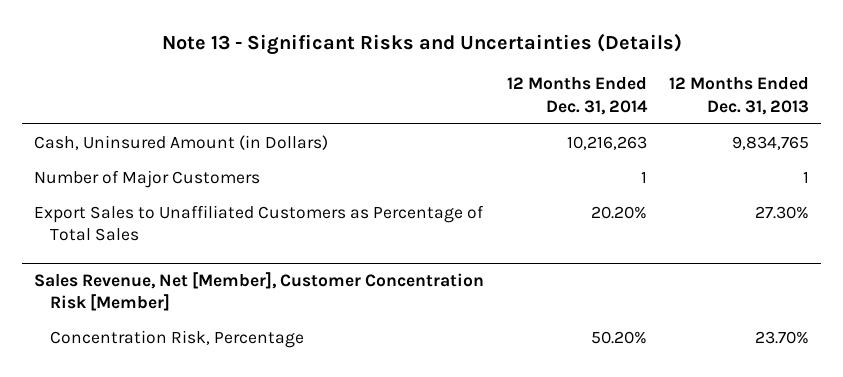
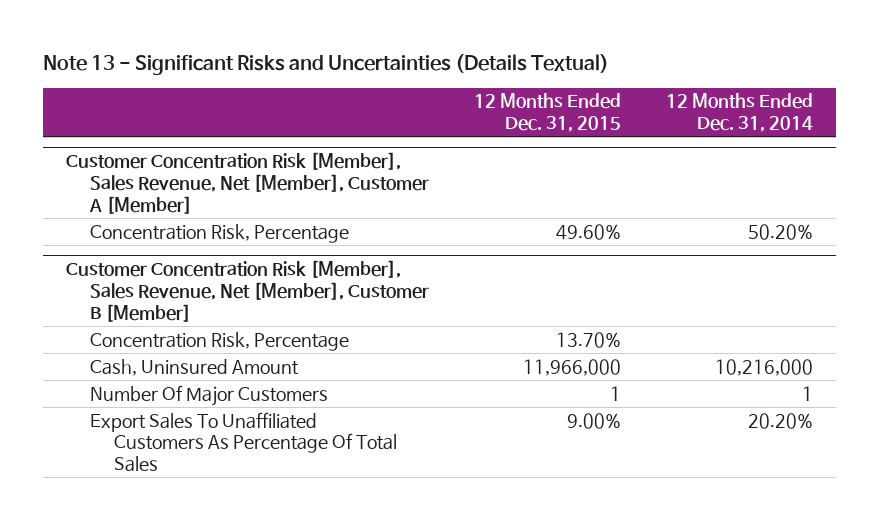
[161,33,682,56] Note 13 - Significant Risks and Uncertainties (Details) -> [43,54,610,76] Note 13 - Significant Risks and Uncertainties (Details Textual)
[669,77,810,115] 12 Months Ended Dec. 31, 2013 -> none
none -> [474,93,622,133] 12 Months Ended Dec. 31, 2015
[33,134,328,150] Cash, Uninsured Amount (in Dollars) -> none
[33,169,260,188] Number of Major Customers -> none
[33,204,484,242] Export Sales to Unaffiliated Customers as Percentage of Total Sales -> none
[33,271,484,312] Sales Revenue, Net [Member], Customer Concentration Risk [Member] -> [65,152,429,214] Customer Concentration Risk [Member], Sales Revenue, Net [Member], Customer A [Member]
none -> [65,260,429,322] Customer Concentration Risk [Member], Sales Revenue, Net [Member], Customer B [Member]
none -> [89,331,349,351] Concentration Risk, Percentage
none -> [89,358,299,376] Cash, Uninsured Amount
none -> [89,384,328,406] Number Of Major Customers
none -> [89,411,397,472] Export Sales To Unaffiliated Customers As Percentage Of Total Sales

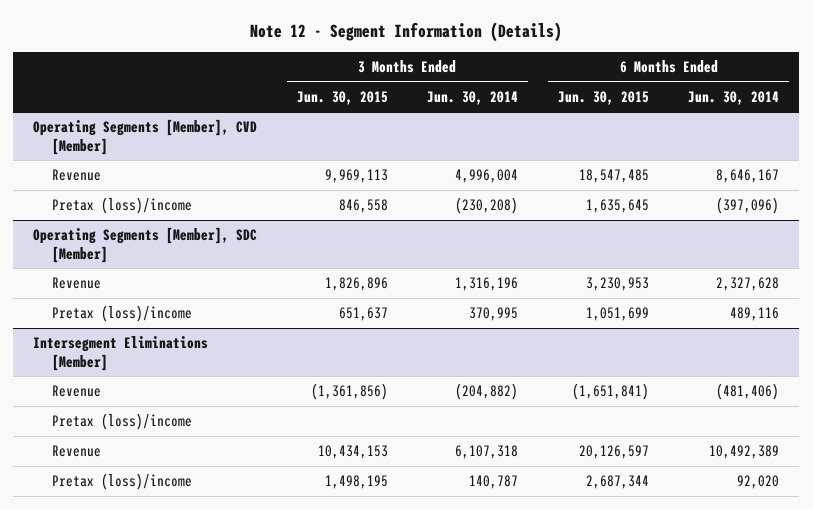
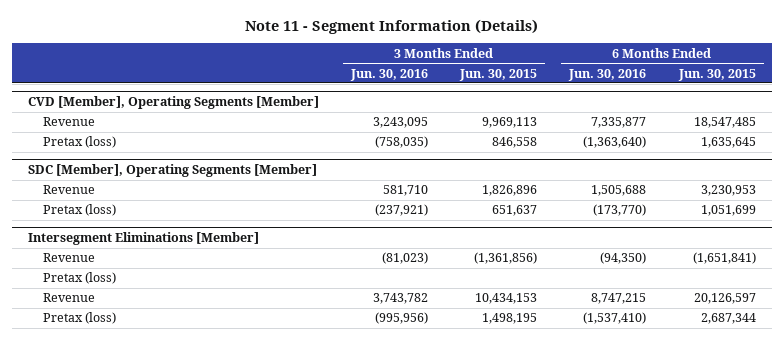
[250,21,563,42] Note 12 - Segment Information (Details) -> [244,18,538,34] Note 11 - Segment Information (Details)
[427,90,519,105] Jun. 30, 2014 -> none
[688,90,780,105] Jun. 30, 2014 -> none
none -> [349,68,428,81] Jun. 30, 2016
none -> [568,68,647,81] Jun. 30, 2016
[33,119,258,155] Operating Segments [Member], CVD [Member] -> [27,96,319,110] CVD [Member], Operating Segments [Member]
[51,197,192,215] Pretax (loss)/income -> [43,136,117,149] Pretax (loss)
[33,227,258,263] Operating Segments [Member], SDC [Member] -> [27,164,317,178] SDC [Member], Operating Segments [Member]
[51,305,192,323] Pretax (loss)/income -> [43,204,117,217] Pretax (loss)
[51,413,192,431] Pretax (loss)/income -> [43,272,117,285] Pretax (loss)
[51,473,192,491] Pretax (loss)/income -> [43,312,117,325] Pretax (loss)

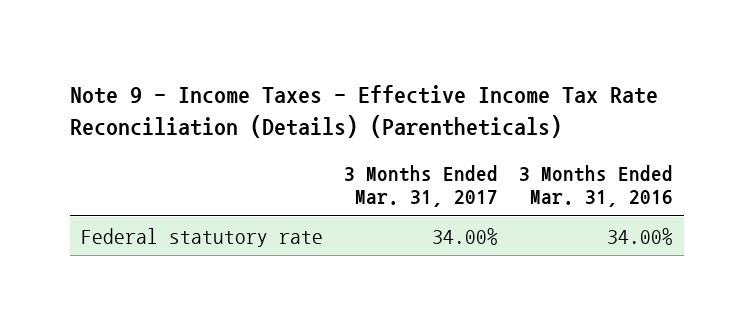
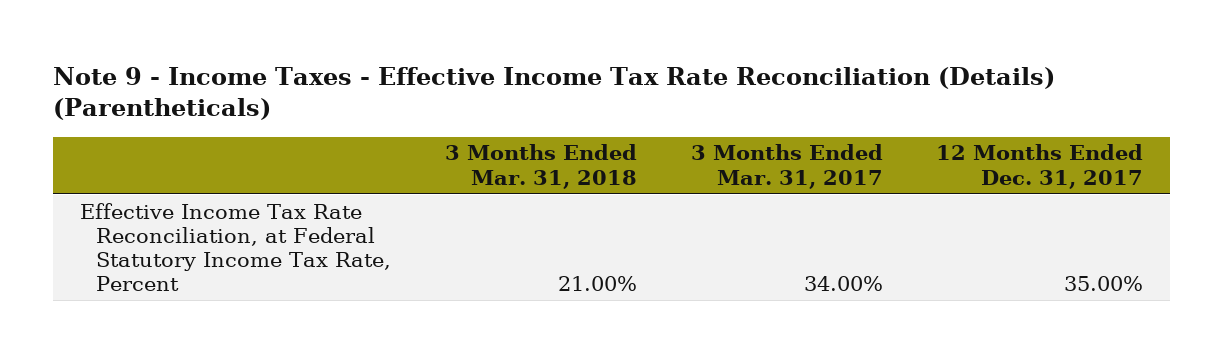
[519,164,674,208] 3 Months Ended Mar. 31, 2016 -> none
none -> [444,144,637,189] 3 Months Ended Mar. 31, 2018
none -> [936,144,1144,189] 12 Months Ended Dec. 31, 2017
[80,227,323,247] Federal statutory rate -> [80,202,392,292] Effective Income Tax Rate Reconciliation, at Federal Statutory Income Tax Rate, Percent

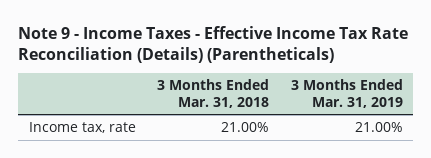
[690,144,883,189] 3 Months Ended Mar. 31, 2017 -> none
[936,144,1144,189] 12 Months Ended Dec. 31, 2017 -> none
none -> [290,79,403,108] 3 Months Ended Mar. 31, 2019
[80,202,392,292] Effective Income Tax Rate Reconciliation, at Federal Statutory Income Tax Rate, Percent -> [28,122,136,134] Income tax, rate

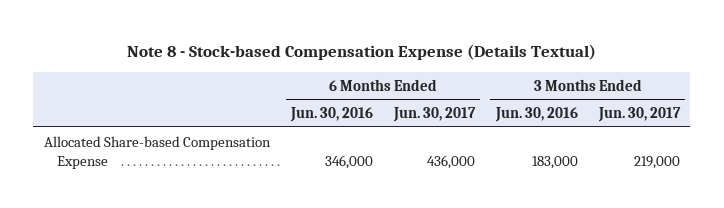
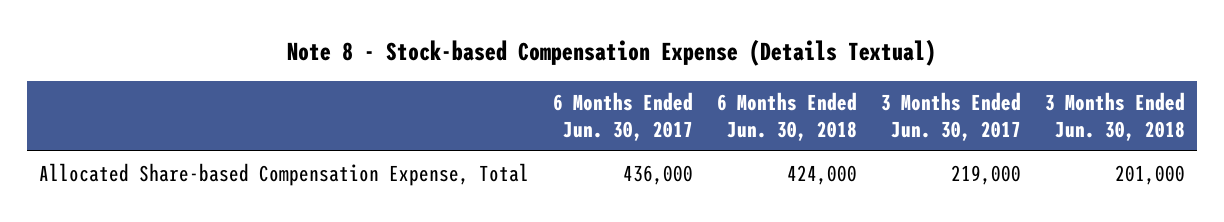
[289,107,373,123] Jun. 30, 2016 -> none
[494,107,578,123] Jun. 30, 2016 -> none
none -> [717,91,858,141] 6 Months Ended Jun. 30, 2018
none -> [1045,91,1186,141] 3 Months Ended Jun. 30, 2018
[43,135,271,170] Allocated Share-based Compensation Expense -> [38,162,529,186] Allocated Share-based Compensation Expense, Total

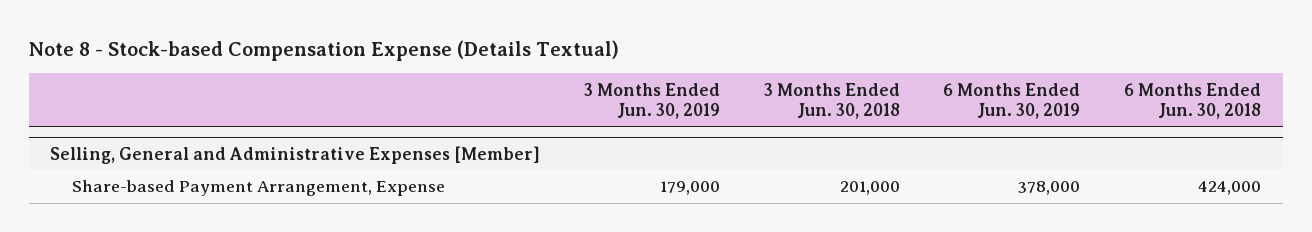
[552,91,693,141] 6 Months Ended Jun. 30, 2017 -> none
[881,91,1022,141] 3 Months Ended Jun. 30, 2017 -> none
none -> [584,82,721,120] 3 Months Ended Jun. 30, 2019
none -> [943,82,1081,120] 6 Months Ended Jun. 30, 2019
none -> [50,145,541,164] Selling, General and Administrative Expenses [Member]
[38,162,529,186] Allocated Share-based Compensation Expense, Total -> [71,180,445,197] Share-based Payment Arrangement, Expense

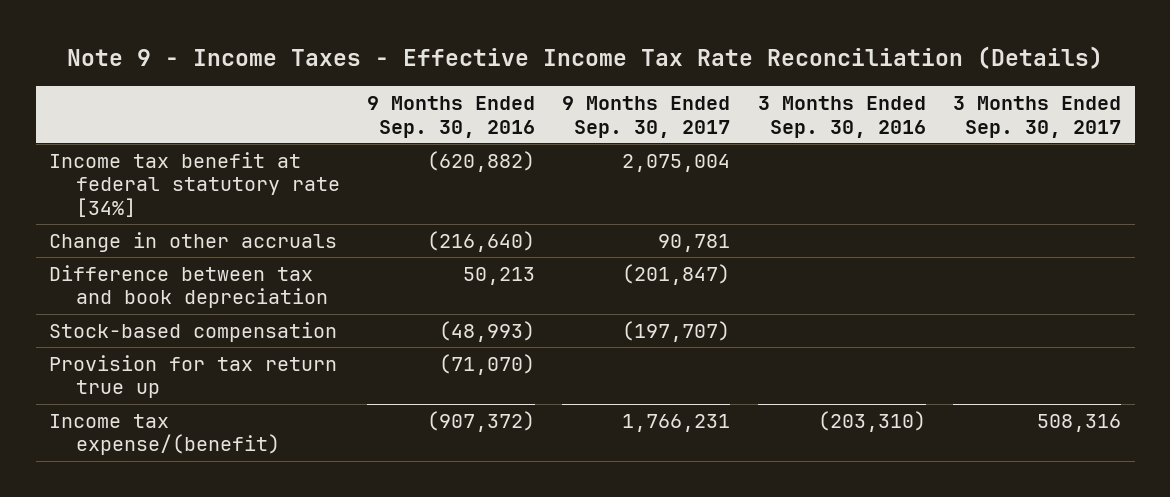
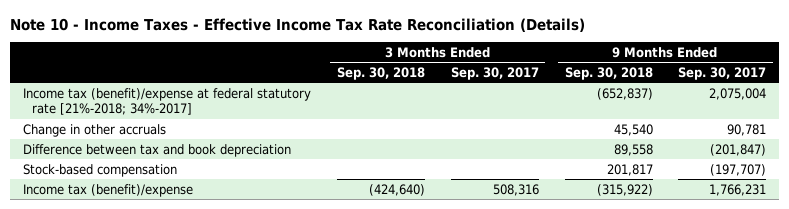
[67,46,1104,70] Note 9 - Income Taxes - Effective Income Tax Rate Reconciliation (Details) -> [10,17,586,32] Note 10 - Income Taxes - Effective Income Tax Rate Reconciliation (Details)
[367,96,536,138] 9 Months Ended Sep. 30, 2016 -> none
[757,96,926,138] 3 Months Ended Sep. 30, 2016 -> none
none -> [336,66,425,80] Sep. 30, 2018
none -> [564,66,653,80] Sep. 30, 2018
[49,151,340,217] Income tax benefit at federal statutory rate [34%] -> [23,87,312,116] Income tax (benefit)/expense at federal statutory rate [21%-2018; 34%-2017]
[49,354,338,399] Provision for tax return true up -> none
[49,413,280,456] Income tax expense/(benefit) -> [23,183,194,197] Income tax (benefit)/expense

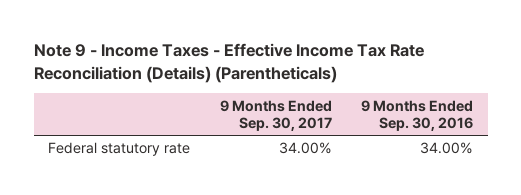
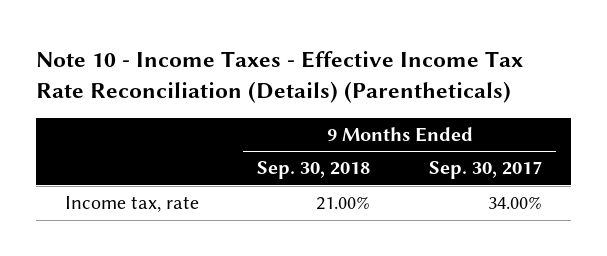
[33,43,424,83] Note 9 - Income Taxes - Effective Income Tax Rate Reconciliation (Details) (Parentheticals) -> [35,50,523,103] Note 10 - Income Taxes - Effective Income Tax Rate Reconciliation (Details) (Parentheticals)
[360,99,473,132] 9 Months Ended Sep. 30, 2016 -> none
none -> [257,161,371,180] Sep. 30, 2018
[48,142,191,157] Federal statutory rate -> [65,196,200,213] Income tax, rate

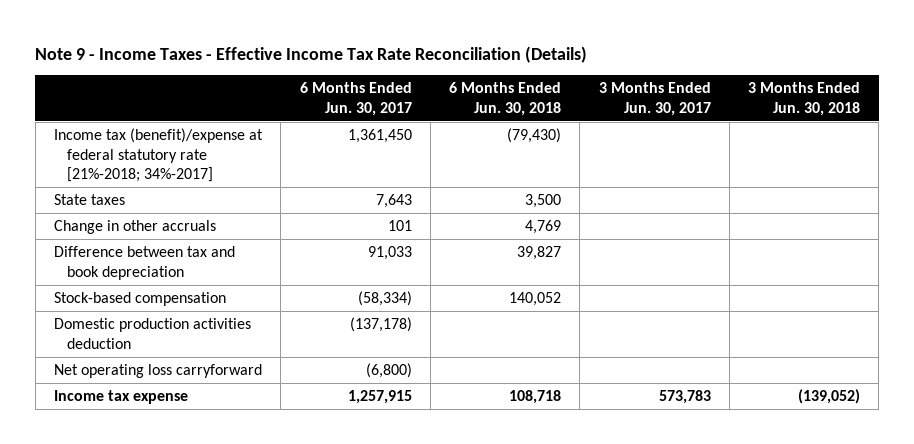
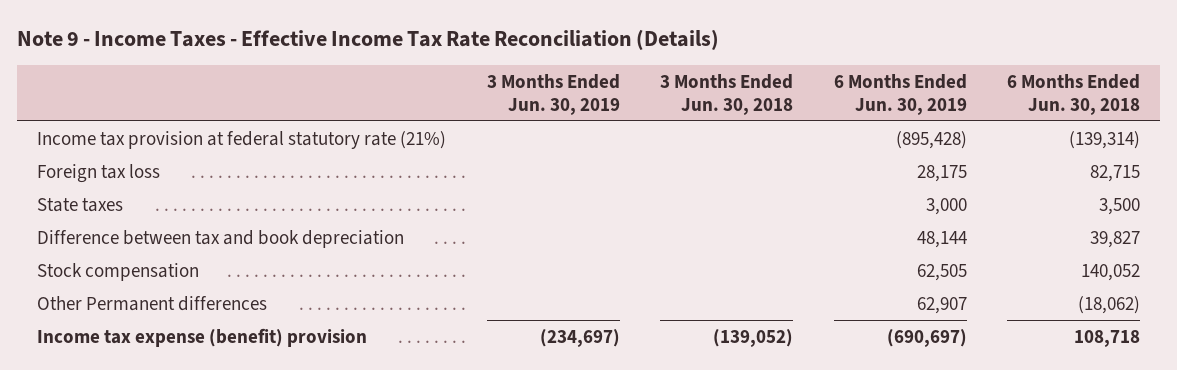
[299,82,412,116] 6 Months Ended Jun. 30, 2017 -> none
[598,82,711,116] 3 Months Ended Jun. 30, 2017 -> none
none -> [486,73,620,115] 3 Months Ended Jun. 30, 2019
none -> [833,73,967,115] 6 Months Ended Jun. 30, 2019
[54,127,264,183] Income tax (benefit)/expense at federal statutory rate [21%-2018; 34%-2017] -> [37,130,447,149] Income tax provision at federal statutory rate (21%)
[507,127,562,143] (79,430) -> [1069,130,1141,149] (139,314)
none -> [37,163,161,183] Foreign tax loss
[54,219,217,234] Change in other accruals -> none
[54,317,252,349] Domestic production activities deduction -> none
[54,363,263,378] Net operating loss carryforward -> none
[54,291,227,306] Stock-based compensation -> [37,262,200,281] Stock compensation
none -> [37,295,268,311] Other Permanent differences
[54,389,189,404] Income tax expense -> [37,327,368,347] Income tax expense (benefit) provision

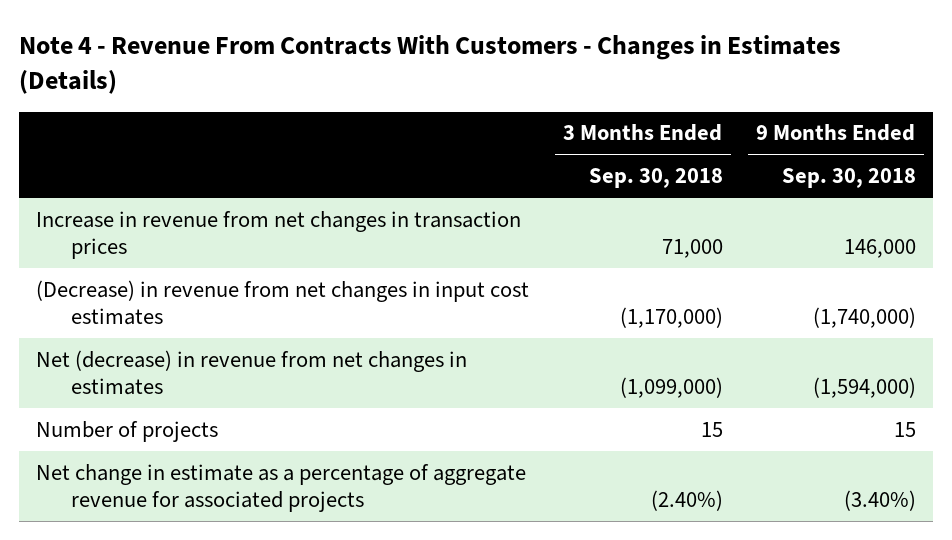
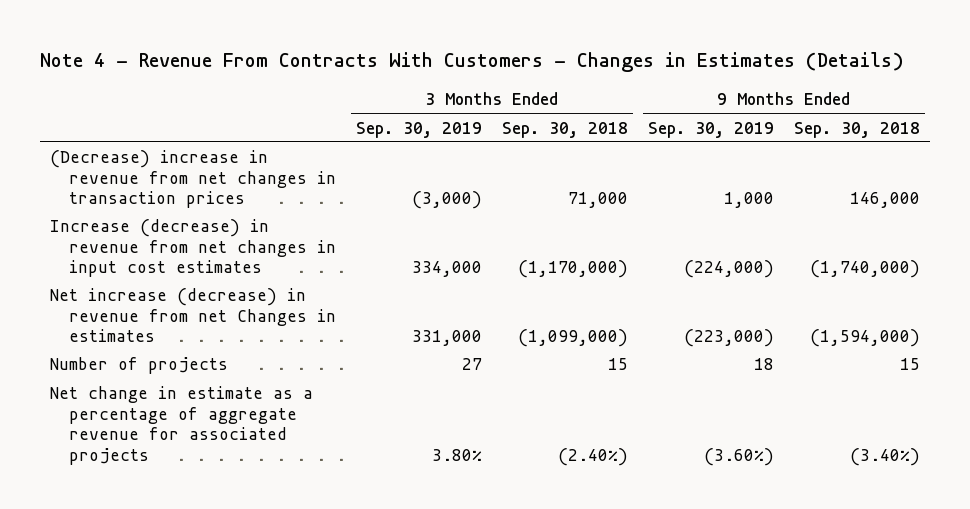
none -> [356,121,483,138] Sep. 30, 2019
none -> [647,121,774,138] Sep. 30, 2019
[36,210,522,259] Increase in revenue from net changes in transaction prices -> [49,150,337,209] (Decrease) increase in revenue from net changes in transaction prices
[36,279,530,325] (Decrease) in revenue from net changes in input cost estimates -> [49,219,337,278] Increase (decrease) in revenue from net changes in input cost estimates
[36,349,468,395] Net (decrease) in revenue from net changes in estimates -> [49,288,337,343] Net increase (decrease) in revenue from net Changes in estimates

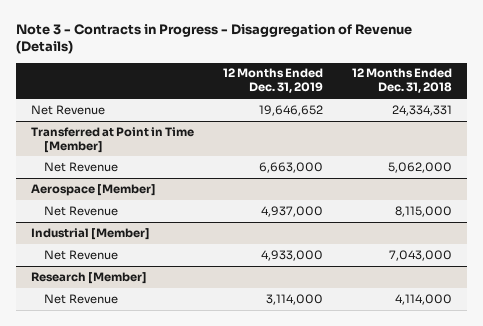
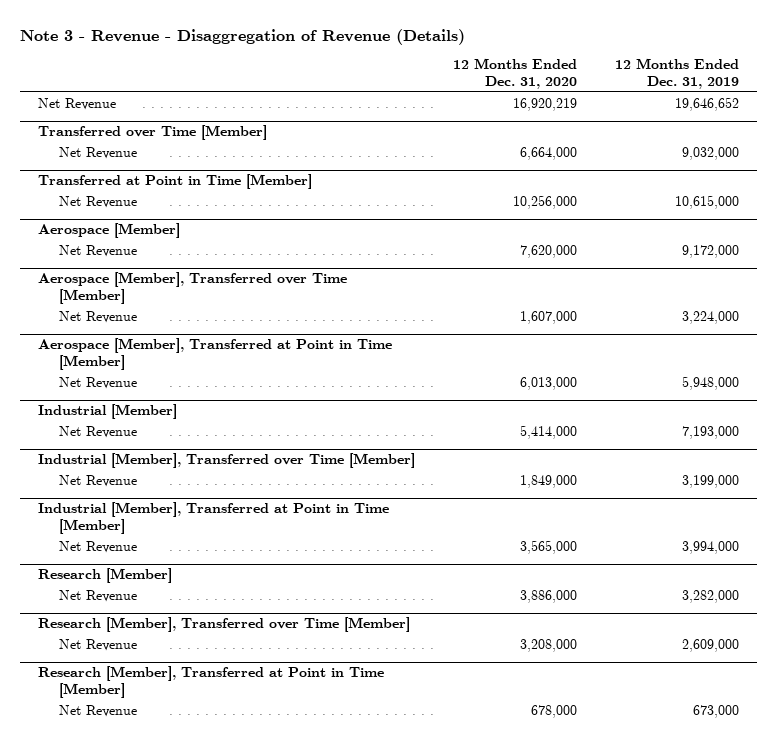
[16,23,413,55] Note 3 - Contracts in Progress - Disaggregation of Revenue (Details) -> [19,28,465,45] Note 3 - Revenue - Disaggregation of Revenue (Details)
[352,68,453,94] 12 Months Ended Dec. 31, 2018 -> none
none -> [452,58,577,90] 12 Months Ended Dec. 31, 2020
none -> [38,125,268,141] Transferred over Time [Member]
none -> [59,146,138,159] Net Revenue
[259,161,324,173] 6,663,000 -> [674,194,739,209] 10,615,000
[261,205,324,217] 4,937,000 -> [681,244,739,258] 9,172,000
none -> [38,272,348,305] Aerospace [Member], Transferred over Time [Member]
none -> [59,310,138,323] Net Revenue
none -> [38,338,393,371] Aerospace [Member], Transferred at Point in Time [Member]
none -> [59,376,138,389] Net Revenue
[261,249,324,261] 4,933,000 -> [681,425,739,439] 7,193,000
none -> [38,453,416,469] Industrial [Member], Transferred over Time [Member]
none -> [59,474,138,487] Net Revenue
none -> [38,502,390,535] Industrial [Member], Transferred at Point in Time [Member]
none -> [59,540,138,553] Net Revenue
[266,293,324,305] 3,114,000 -> [681,589,739,603] 3,282,000
none -> [38,617,411,633] Research [Member], Transferred over Time [Member]
none -> [59,638,138,651] Net Revenue
none -> [38,666,385,699] Research [Member], Transferred at Point in Time [Member]
none -> [59,704,138,717] Net Revenue

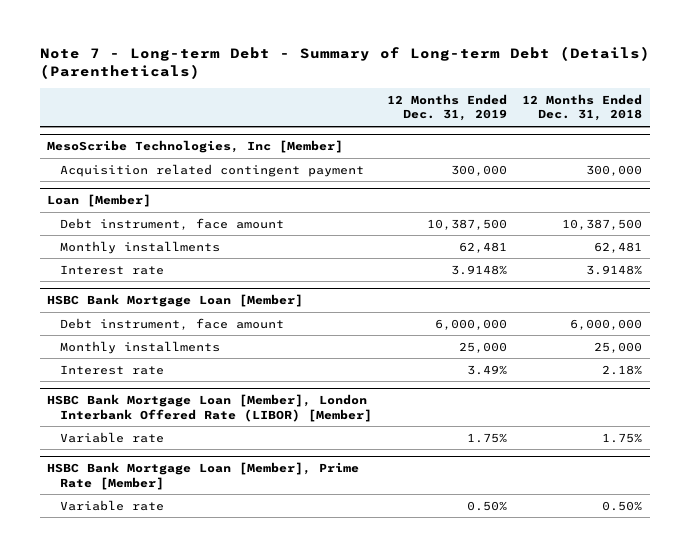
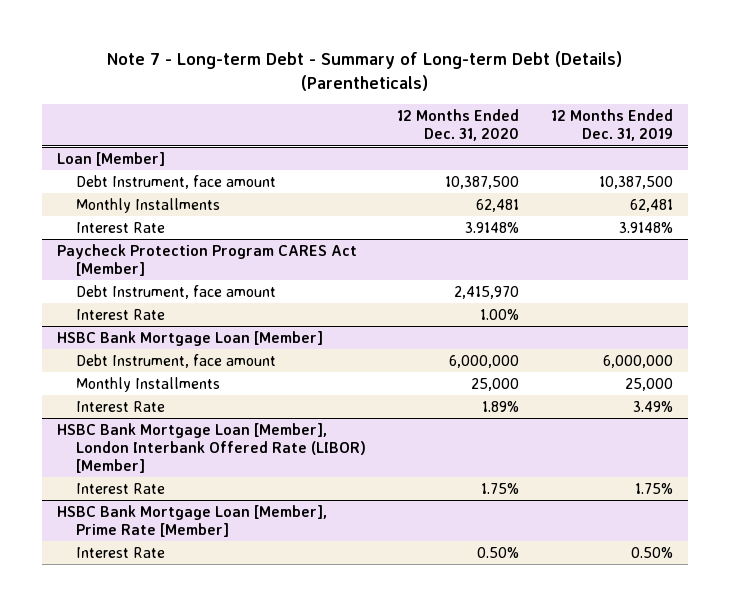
[522,93,643,122] 12 Months Ended Dec. 31, 2018 -> none
none -> [397,109,520,142] 12 Months Ended Dec. 31, 2020
[47,140,344,154] MesoScribe Technologies, Inc [Member] -> none
[60,163,365,177] Acquisition related contingent payment -> none
[60,217,285,230] Debt instrument, face amount -> [76,174,277,189] Debt Instrument, face amount
[60,240,221,254] Monthly installments -> [76,197,221,213] Monthly Installments
[60,264,165,275] Interest rate -> [76,221,166,233] Interest Rate
none -> [57,243,358,276] Paycheck Protection Program CARES Act [Member]
none -> [76,284,277,299] Debt Instrument, face amount
none -> [76,308,166,320] Interest Rate
[60,317,285,330] Debt instrument, face amount -> [76,353,277,368] Debt Instrument, face amount
[60,340,221,354] Monthly installments -> [76,376,221,392] Monthly Installments
[60,364,165,375] Interest rate -> [76,400,166,412] Interest Rate
[60,431,165,443] Variable rate -> [76,482,166,494] Interest Rate
[60,499,165,511] Variable rate -> none
none -> [76,546,166,558] Interest Rate

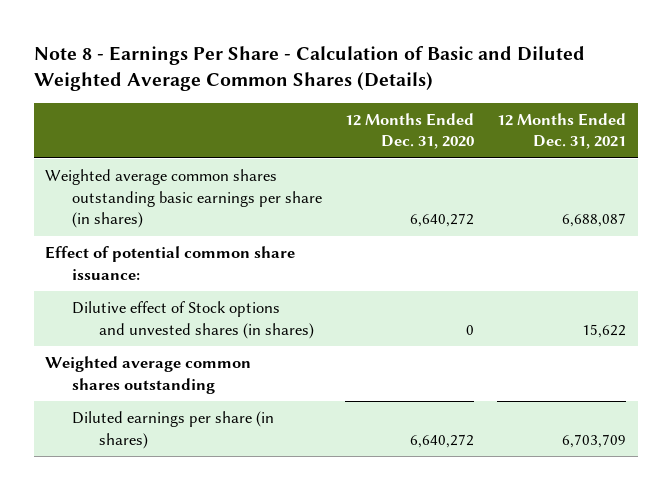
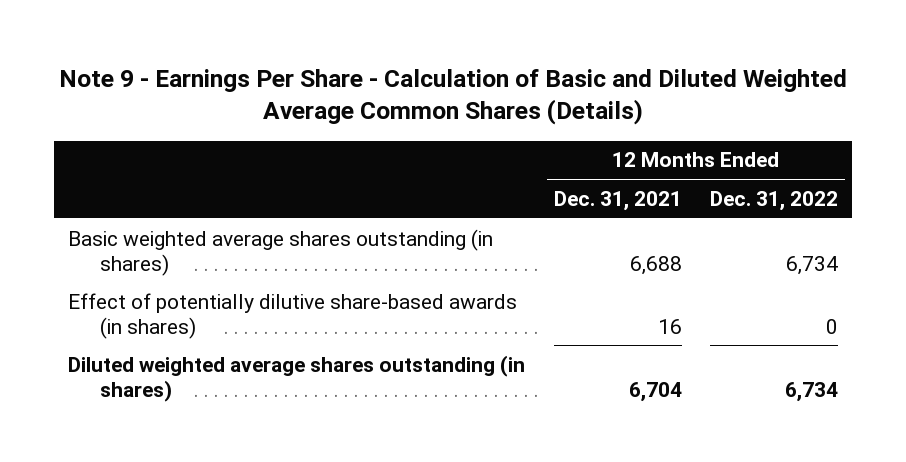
[33,45,585,91] Note 8 - Earnings Per Share - Calculation of Basic and Diluted Weighted Average Common Shares (Details) -> [59,68,848,126] Note 9 - Earnings Per Share - Calculation of Basic and Diluted Weighted Average Common Shares (Details)
[345,112,475,150] 12 Months Ended Dec. 31, 2020 -> none
none -> [710,191,839,212] Dec. 31, 2022
[45,246,296,280] Effect of potential common share issuance: -> none
[45,356,252,394] Weighted average common shares outstanding -> none
[45,169,323,229] Weighted average common shares outstanding basic earnings per share (in shares) -> [68,228,494,276] Basic weighted average shares outstanding (in shares)
[562,213,627,228] 6,688,087 -> [629,255,682,275] 6,688
[72,301,314,339] Dilutive effect of Stock options and unvested shares (in shares) -> [68,292,518,339] Effect of potentially dilutive share-based awards (in shares)
[582,323,627,338] 15,622 -> [657,318,682,334] 16
[72,411,275,449] Diluted earnings per share (in shares) -> [68,354,526,402] Diluted weighted average shares outstanding (in shares)
[562,433,627,448] 6,703,709 -> [628,381,682,402] 6,704

